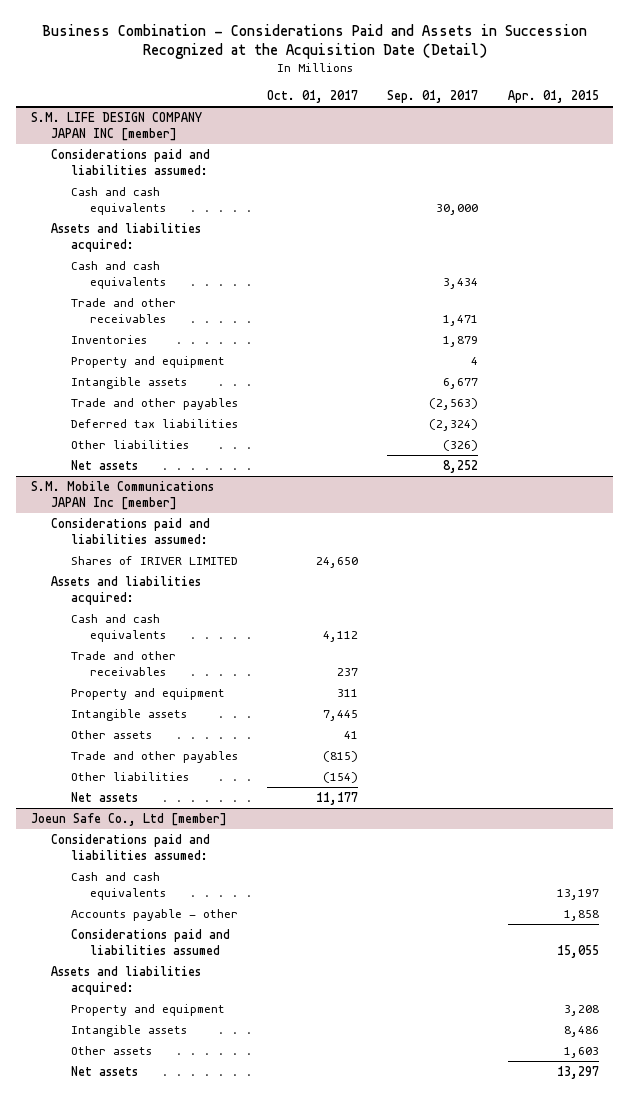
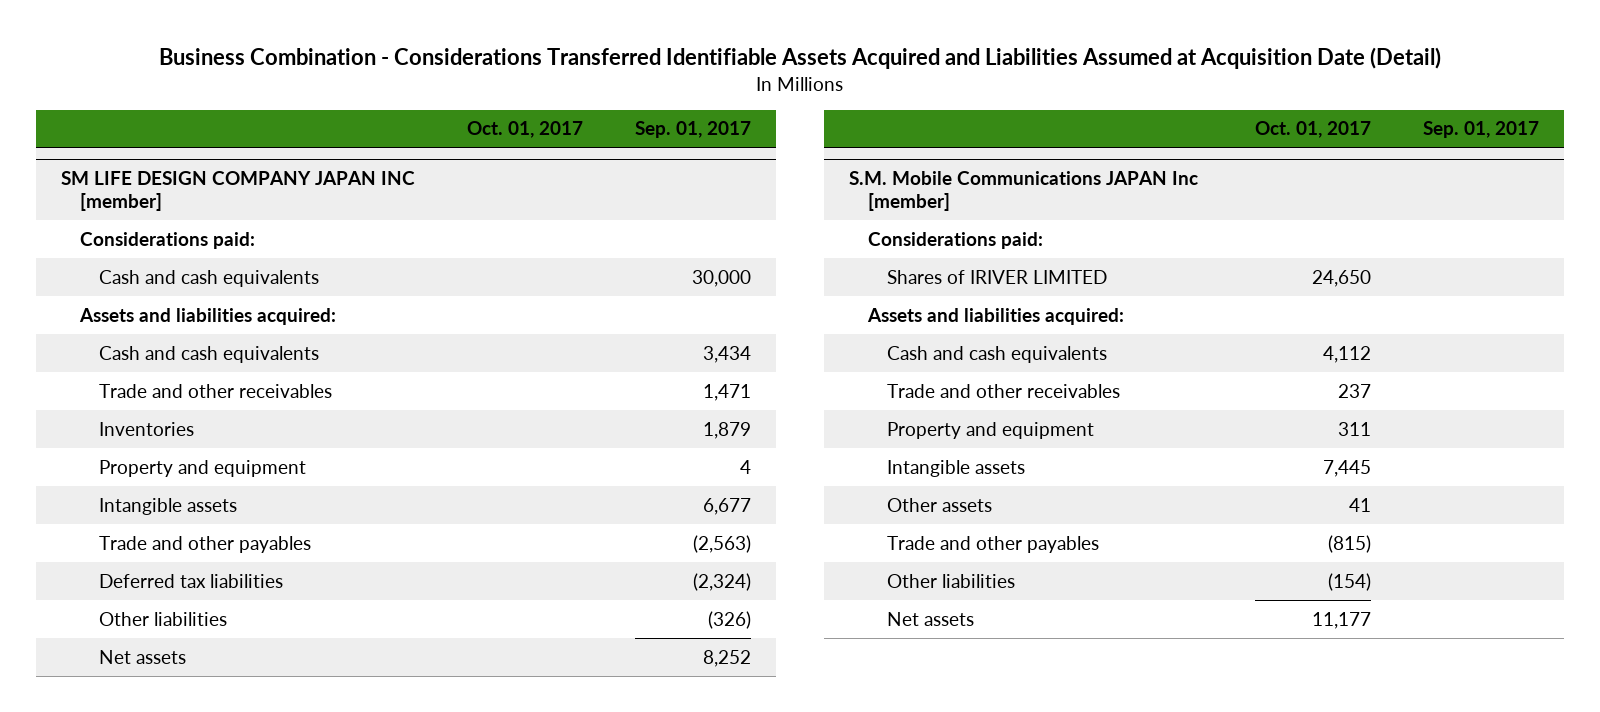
[41,23,587,60] Business Combination - Considerations Paid and Assets in Succession Recognized at the Acquisition Date (Detail) -> [159,47,1442,70] Business Combination - Considerations Transferred Identifiable Assets Acquired and Liabilities Assumed at Acquisition Date (Detail)
[507,89,599,103] Apr. 01, 2015 -> none
[31,112,203,141] S.M. LIFE DESIGN COMPANY JAPAN INC [member] -> [61,171,416,211] SM LIFE DESIGN COMPANY JAPAN INC [member]
[50,149,210,175] Considerations paid and liabilities assumed: -> [80,231,256,249] Considerations paid:
[50,518,210,544] Considerations paid and liabilities assumed: -> [867,231,1043,249] Considerations paid:
[31,813,228,827] Joeun Safe Co., Ltd [member] -> none
[50,834,210,860] Considerations paid and liabilities assumed: -> none
[70,872,167,900] Cash and cash equivalents -> none
[70,909,238,922] Accounts payable - other -> none
[70,929,230,955] Considerations paid and liabilities assumed -> none
[50,966,201,995] Assets and liabilities acquired: -> none
[70,1004,225,1017] Property and equipment -> none
[70,1025,187,1038] Intangible assets -> none
[70,1046,152,1056] Other assets -> none
[70,1066,138,1077] Net assets -> none

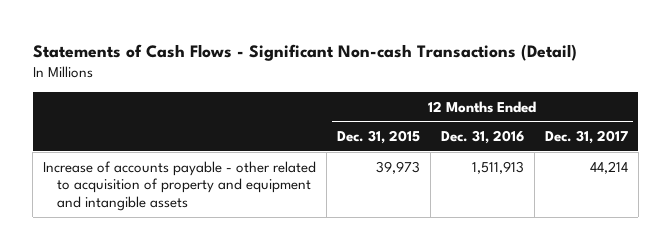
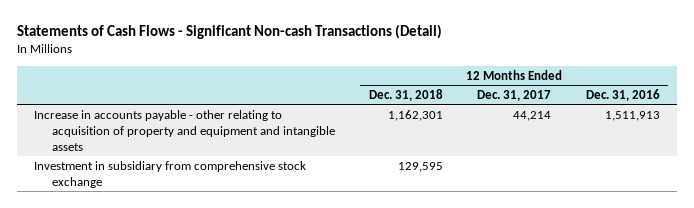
[337,130,421,145] Dec. 31, 2015 -> none
none -> [369,88,444,101] Dec. 31, 2018
[43,160,317,211] Increase of accounts payable - other related to acquisition of property and equipment and intangible assets -> [33,109,335,151] Increase in accounts payable - other relating to acquisition of property and equipment and intangible assets
none -> [33,160,306,188] Investment in subsidiary from comprehensive stock exchange

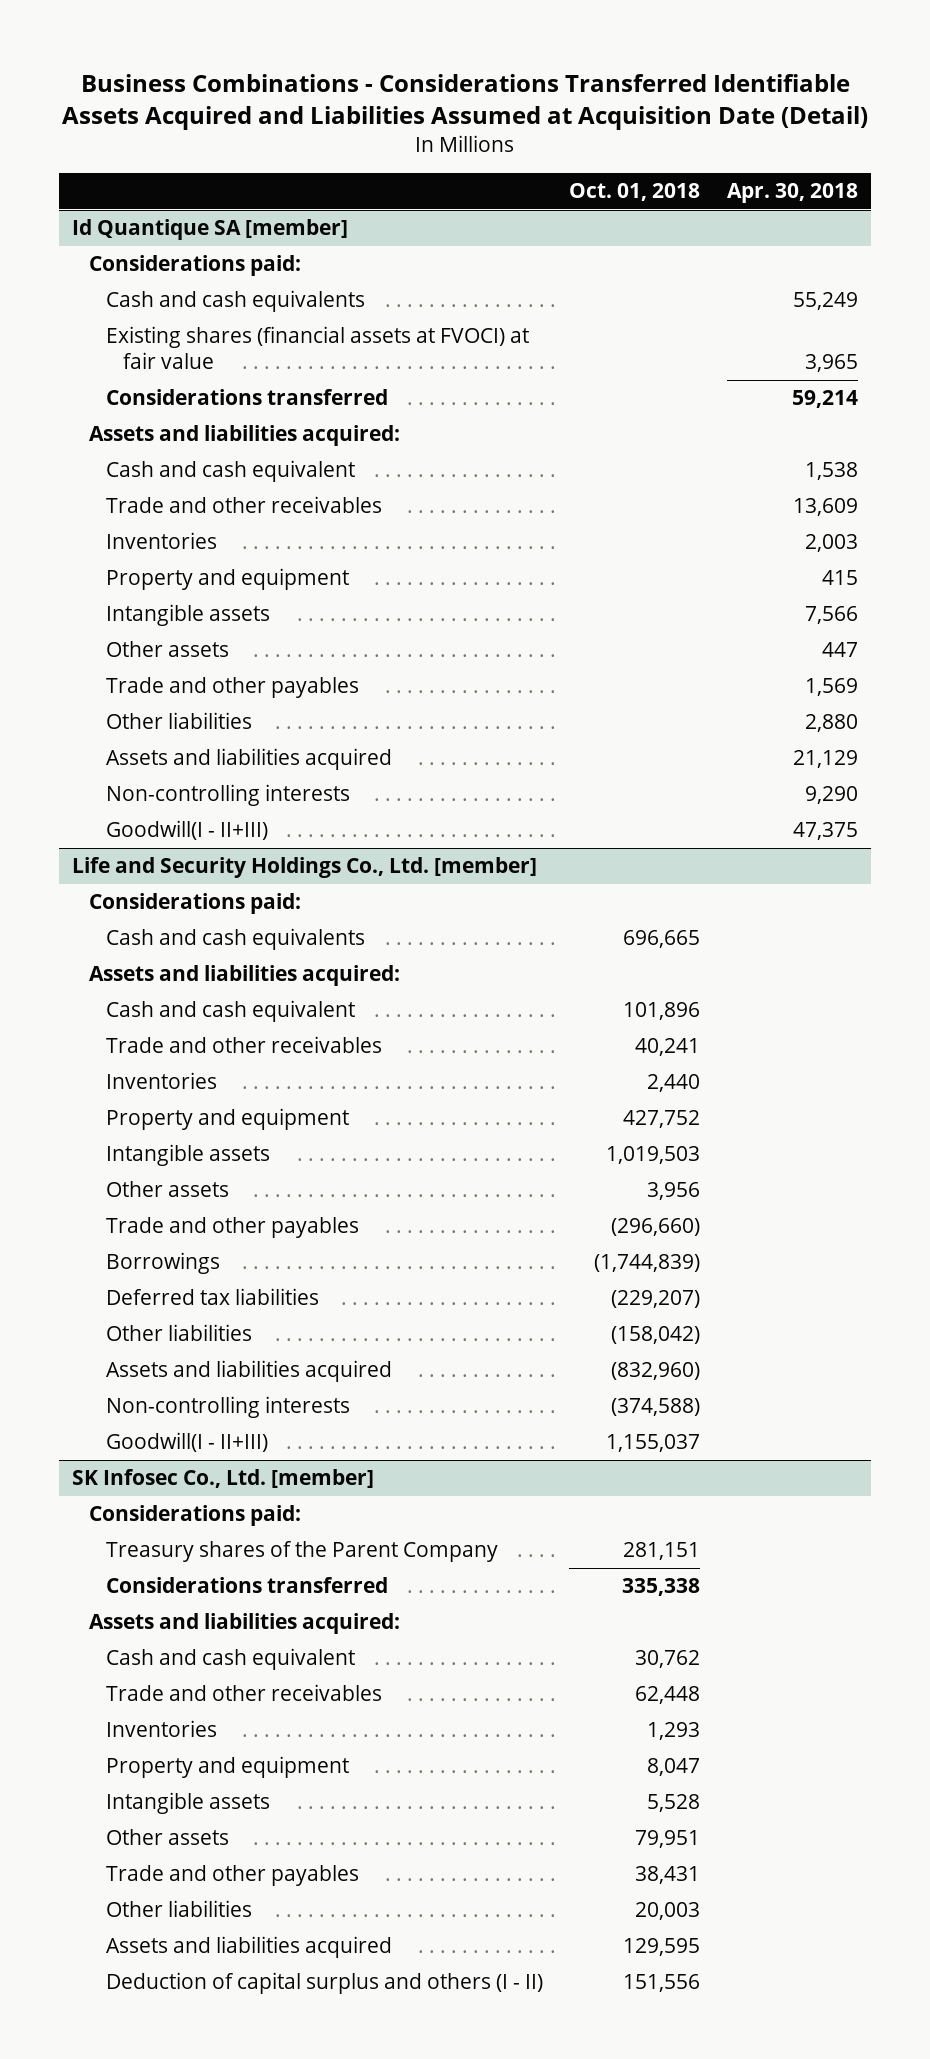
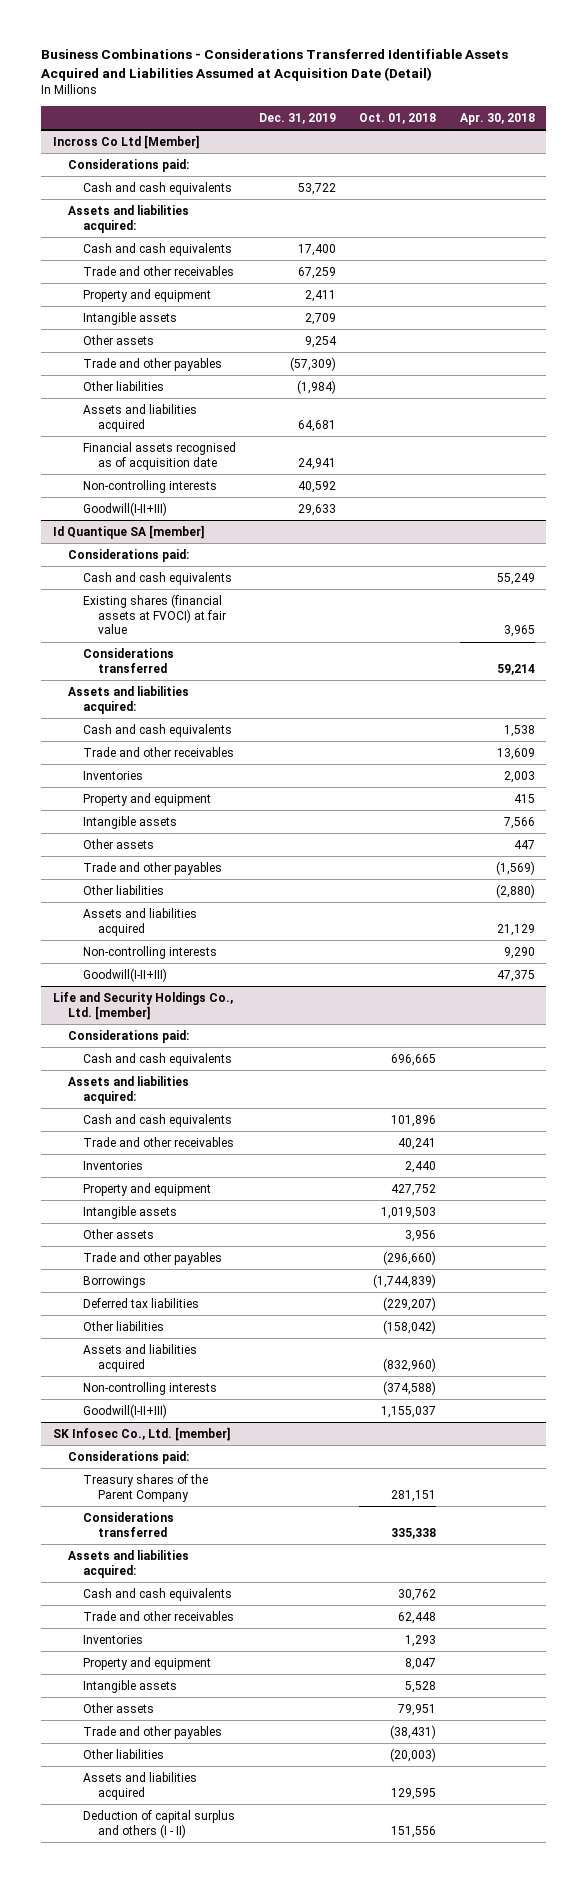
none -> [259,112,337,124] Dec. 31, 2019
none -> [52,134,199,149] Incross Co Ltd [Member]
none -> [67,158,189,172] Considerations paid:
none -> [83,181,233,195] Cash and cash equivalents
none -> [67,204,189,233] Assets and liabilities acquired:
none -> [83,242,233,256] Cash and cash equivalents
none -> [83,265,235,276] Trade and other receivables
none -> [83,288,212,302] Property and equipment
none -> [83,311,178,325] Intangible assets
none -> [83,334,155,345] Other assets
none -> [83,357,223,371] Trade and other payables
none -> [83,380,165,391] Other liabilities
none -> [83,403,198,432] Assets and liabilities acquired
none -> [83,441,237,470] Financial assets recognised as of acquisition date
none -> [83,479,218,493] Non-controlling interests
none -> [83,501,168,516] Goodwill(I-II+III)
[106,460,356,483] Cash and cash equivalent -> [83,723,233,737] Cash and cash equivalents
[804,678,858,697] 1,569 -> [495,860,535,875] (1,569)
[804,714,858,733] 2,880 -> [495,883,535,898] (2,880)
[106,820,269,841] Goodwill(I - II+III) -> [83,967,168,982] Goodwill(I-II+III)
[106,1000,356,1023] Cash and cash equivalent -> [83,1113,233,1127] Cash and cash equivalents
[106,1432,269,1453] Goodwill(I - II+III) -> [83,1403,168,1418] Goodwill(I-II+III)
[106,1648,356,1671] Cash and cash equivalent -> [83,1587,233,1601] Cash and cash equivalents
[635,1866,701,1885] 38,431 -> [390,1724,437,1739] (38,431)
[635,1902,701,1921] 20,003 -> [390,1747,437,1762] (20,003)

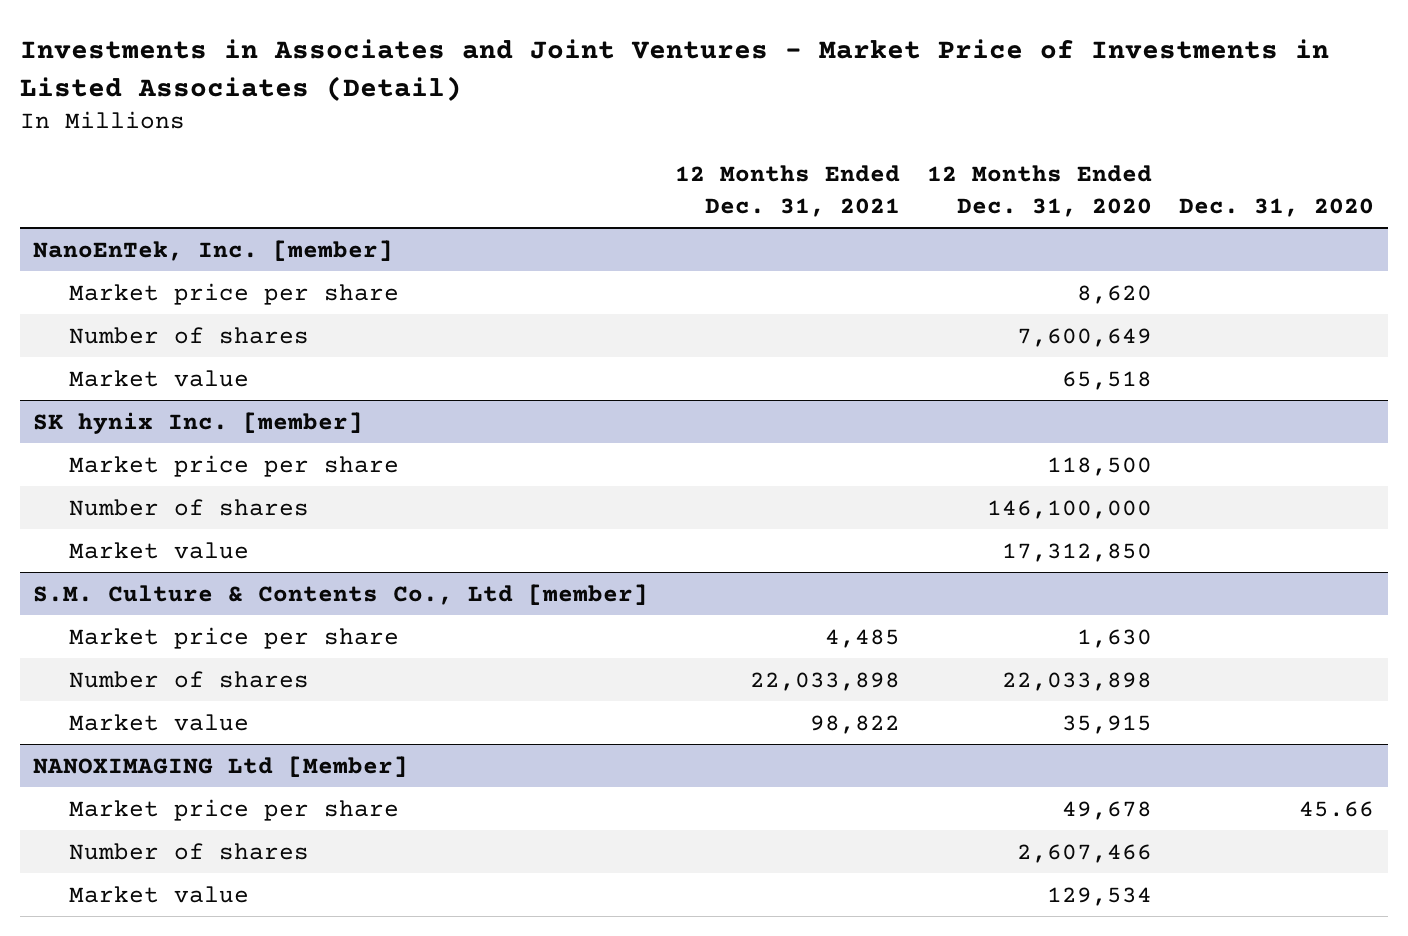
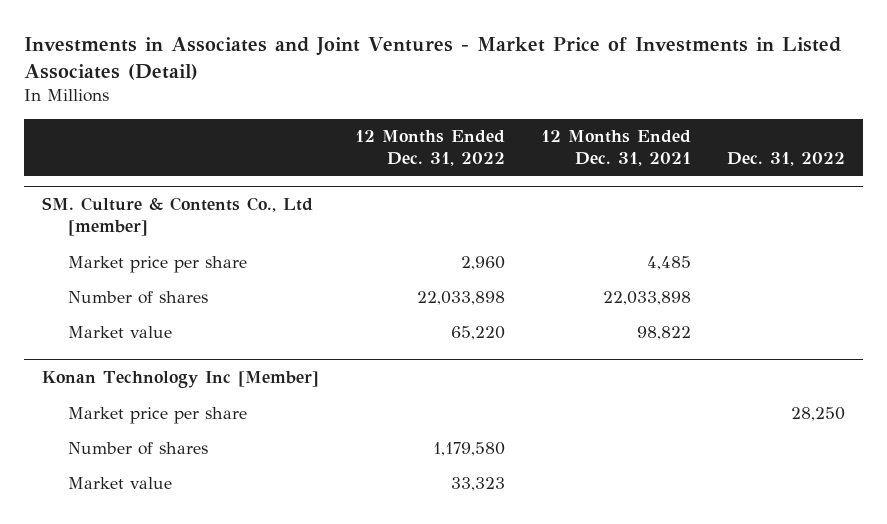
[927,165,1153,217] 12 Months Ended Dec. 31, 2020 -> none
[1179,197,1375,217] Dec. 31, 2020 -> none
none -> [354,130,505,166] 12 Months Ended Dec. 31, 2022
none -> [727,151,846,166] Dec. 31, 2022
[33,239,394,261] NanoEnTek, Inc. [member] -> none
[68,282,399,305] Market price per share -> none
[68,326,309,344] Number of shares -> none
[68,369,249,387] Market value -> none
[33,411,364,434] SK hynix Inc. [member] -> none
[68,454,399,477] Market price per share -> none
[68,498,309,516] Number of shares -> none
[68,541,249,559] Market value -> none
[33,583,649,605] S.M. Culture & Contents Co., Ltd [member] -> [41,197,313,236] SM. Culture & Contents Co., Ltd [member]
[33,755,409,777] NANOXIMAGING Ltd [Member] -> none
[68,798,399,821] Market price per share -> none
[68,842,309,860] Number of shares -> none
[68,885,249,903] Market value -> none
none -> [41,371,319,389] Konan Technology Inc [Member]
none -> [68,406,248,424] Market price per share
none -> [68,441,209,455] Number of shares
none -> [68,476,173,489] Market value

